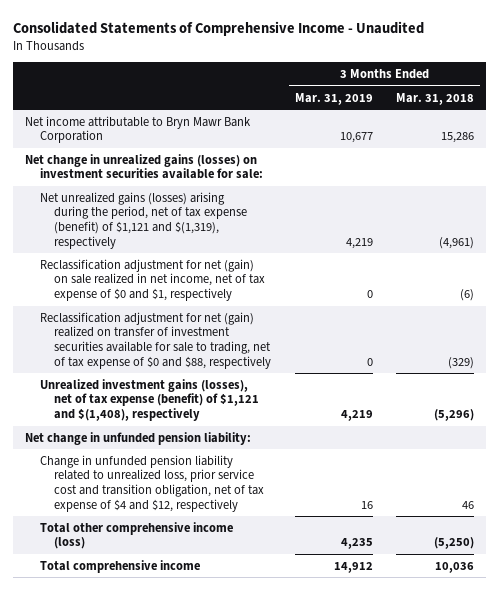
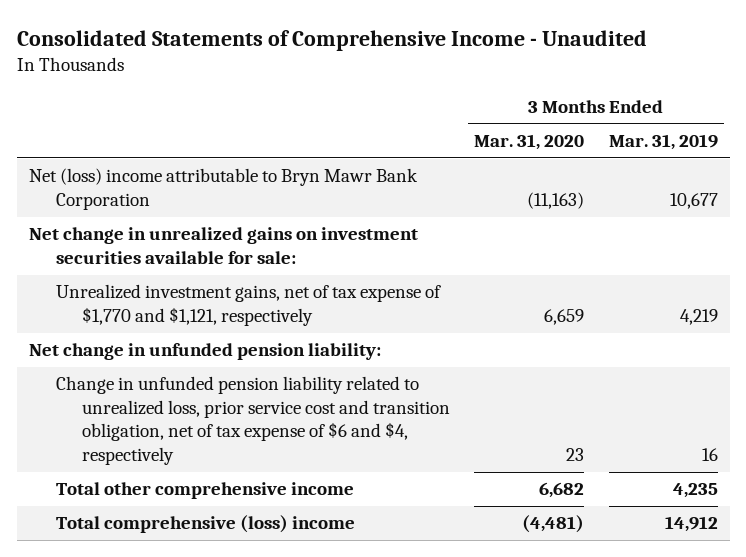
[396,92,475,105] Mar. 31, 2018 -> none
none -> [474,134,585,151] Mar. 31, 2020
[39,191,248,249] Net unrealized gains (losses) arising during the period, net of tax expense (benefit) of $1,121 and $(1,319), respectively -> none
[39,258,266,302] Reclassification adjustment for net (gain) on sale realized in net income, net of tax expense of $0 and $1, respectively -> none
[39,311,272,369] Reclassification adjustment for net (gain) realized on transfer of investment securities available for sale to trading, net of tax expense of $0 and $88, respectively -> none
[24,115,251,144] Net income attributable to Bryn Mawr Bank Corporation -> [28,168,418,210] Net (loss) income attributable to Bryn Mawr Bank Corporation
[24,153,263,180] Net change in unrealized gains (losses) on investment securities available for sale: -> [28,227,418,264] Net change in unrealized gains on investment securities available for sale:
[39,378,260,422] Unrealized investment gains (losses), net of tax expense (benefit) of $1,121 and $(1,408), respectively -> [55,284,441,326] Unrealized investment gains, net of tax expense of $1,770 and $1,121, respectively
[39,454,265,512] Change in unfunded pension liability related to unrealized loss, prior service cost and transition obligation, net of tax expense of $4 and $12, respectively -> [55,376,451,465] Change in unfunded pension liability related to unrealized loss, prior service cost and transition obligation, net of tax expense of $6 and $4, respectively
[39,521,233,550] Total other comprehensive income (loss) -> [55,482,354,500] Total other comprehensive income
[39,559,200,573] Total comprehensive income -> [55,515,355,534] Total comprehensive (loss) income

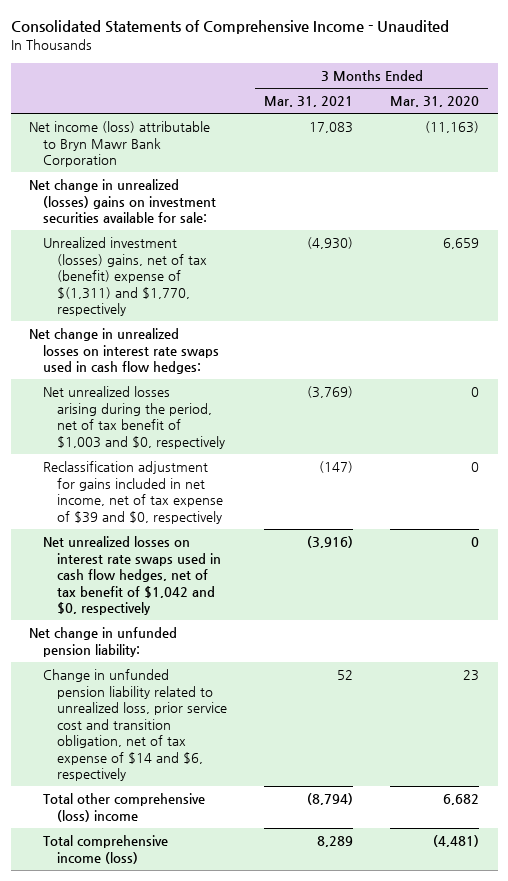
[608,134,718,151] Mar. 31, 2019 -> none
none -> [264,96,354,108] Mar. 31, 2021
[28,168,418,210] Net (loss) income attributable to Bryn Mawr Bank Corporation -> [29,121,211,168] Net income (loss) attributable to Bryn Mawr Bank Corporation
[28,227,418,264] Net change in unrealized gains on investment securities available for sale: -> [29,179,217,224] Net change in unrealized (losses) gains on investment securities available for sale:
[55,284,441,326] Unrealized investment gains, net of tax expense of $1,770 and $1,121, respectively -> [43,237,208,317] Unrealized investment (losses) gains, net of tax (benefit) expense of $(1,311) and $1,770, respectively
none -> [29,328,220,375] Net change in unrealized losses on interest rate swaps used in cash flow hedges:
none -> [43,386,226,449] Net unrealized losses arising during the period, net of tax benefit of $1,003 and $0, respectively
none -> [43,461,224,524] Reclassification adjustment for gains included in net income, net of tax expense of $39 and $0, respectively
none -> [43,536,222,616] Net unrealized losses on interest rate swaps used in cash flow hedges, net of tax benefit of $1,042 and $0, respectively
[55,376,451,465] Change in unfunded pension liability related to unrealized loss, prior service cost and transition obligation, net of tax expense of $6 and $4, respectively -> [43,669,228,782] Change in unfunded pension liability related to unrealized loss, prior service cost and transition obligation, net of tax expense of $14 and $6, respectively
[55,482,354,500] Total other comprehensive income -> [43,793,206,822] Total other comprehensive (loss) income
[55,515,355,534] Total comprehensive (loss) income -> [43,835,169,864] Total comprehensive income (loss)

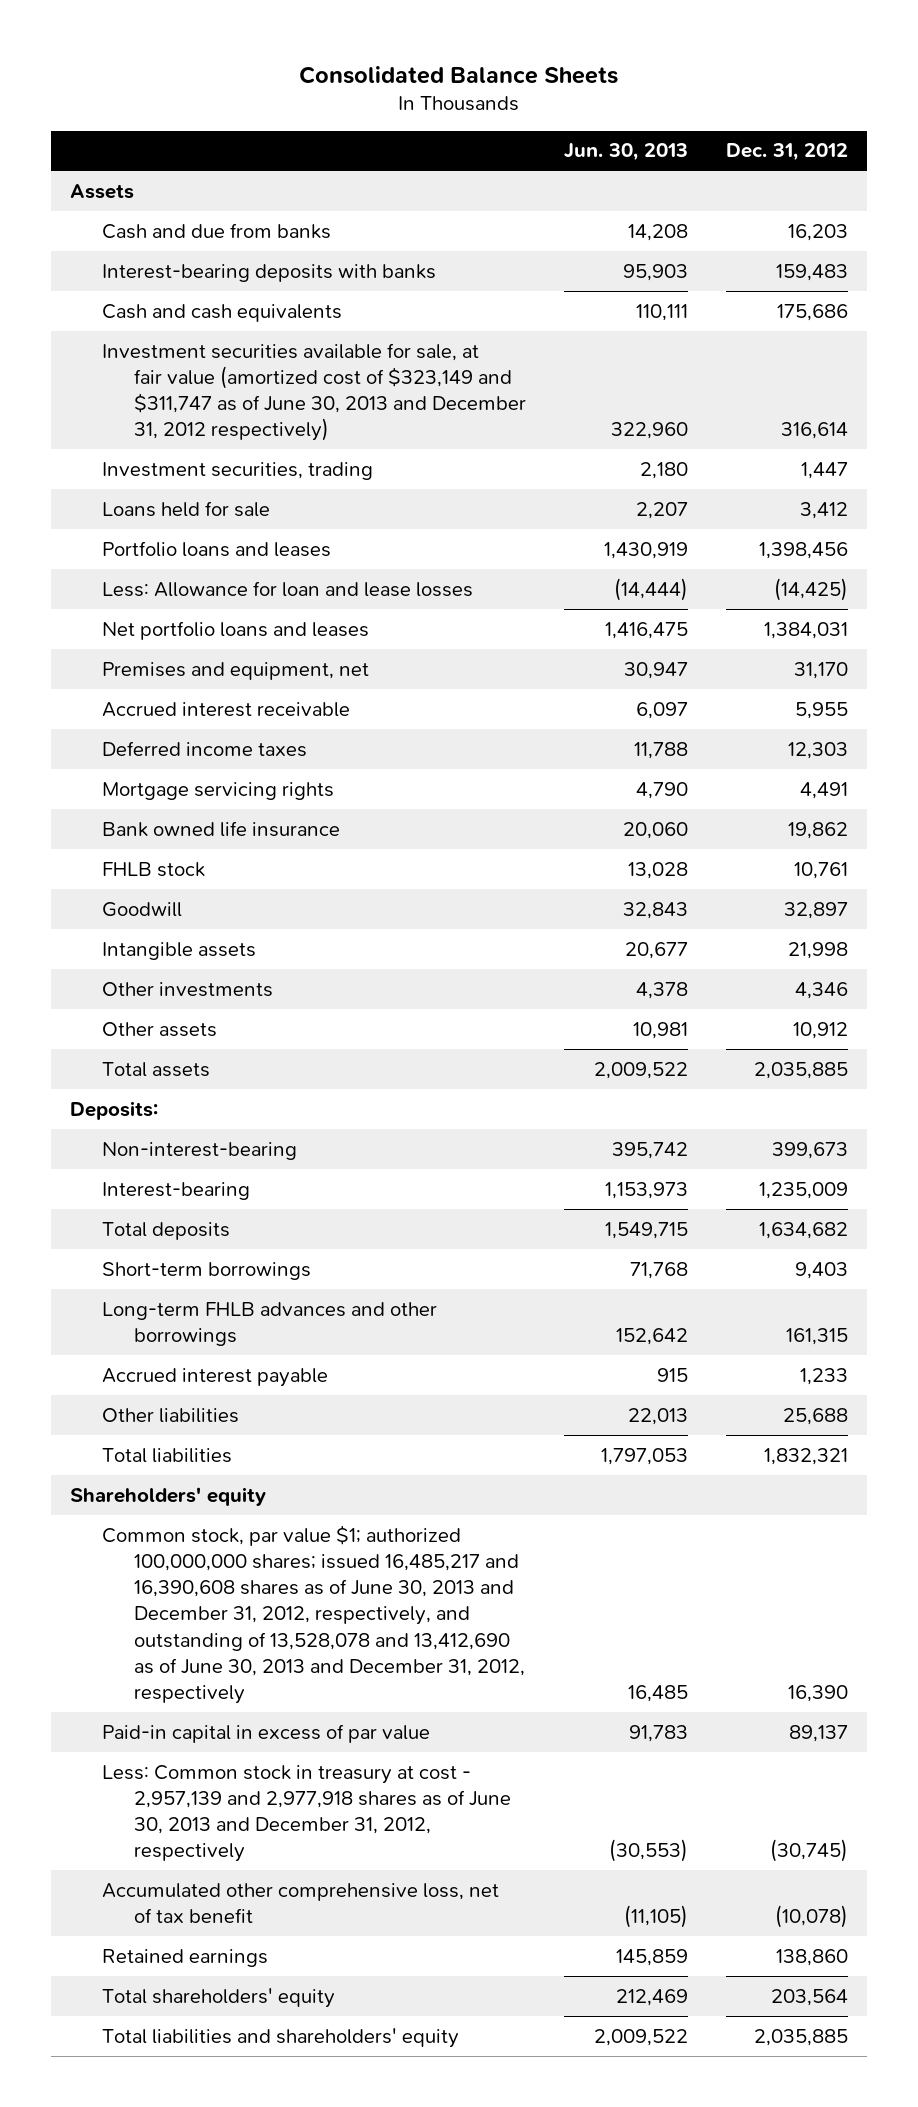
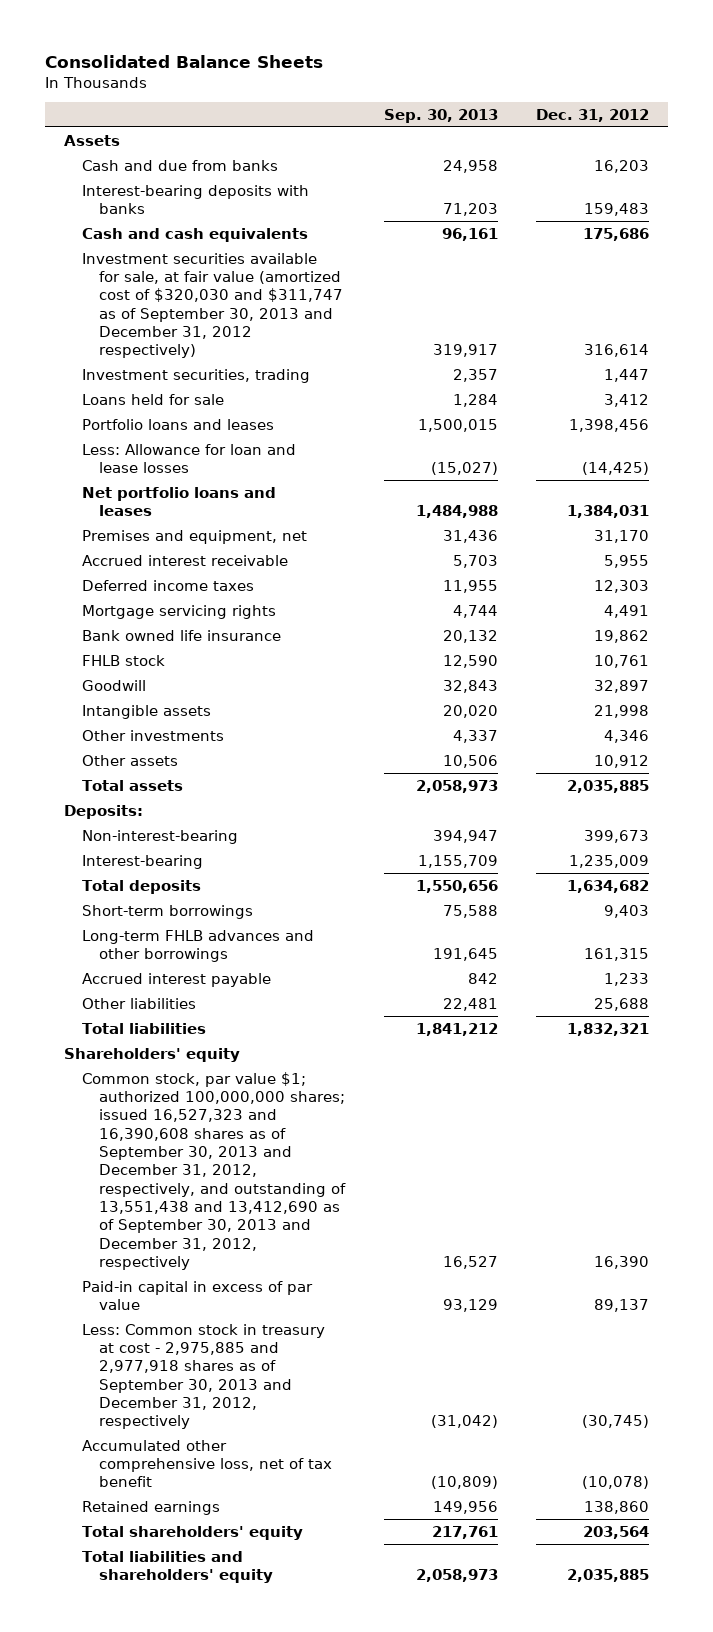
[564,143,689,162] Jun. 30, 2013 -> none
none -> [383,109,498,124] Sep. 30, 2013
[102,342,527,442] Investment securities available for sale, at fair value (amortized cost of $323,149 and $311,747 as of June 30, 2013 and December 31, 2012 respectively) -> [81,252,344,359] Investment securities available for sale, at fair value (amortized cost of $320,030 and $311,747 as of September 30, 2013 and December 31, 2012 respectively)
[102,1524,526,1704] Common stock, par value $1; authorized 100,000,000 shares; issued 16,485,217 and 16,390,608 shares as of June 30, 2013 and December 31, 2012, respectively, and outstanding of 13,528,078 and 13,412,690 as of June 30, 2013 and December 31, 2012, respectively -> [81,1071,347,1270] Common stock, par value $1; authorized 100,000,000 shares; issued 16,527,323 and 16,390,608 shares as of September 30, 2013 and December 31, 2012, respectively, and outstanding of 13,551,438 and 13,412,690 as of September 30, 2013 and December 31, 2012, respectively
[102,1764,512,1863] Less: Common stock in treasury at cost - 2,957,139 and 2,977,918 shares as of June 30, 2013 and December 31, 2012, respectively -> [81,1323,325,1430] Less: Common stock in treasury at cost - 2,975,885 and 2,977,918 shares as of September 30, 2013 and December 31, 2012, respectively

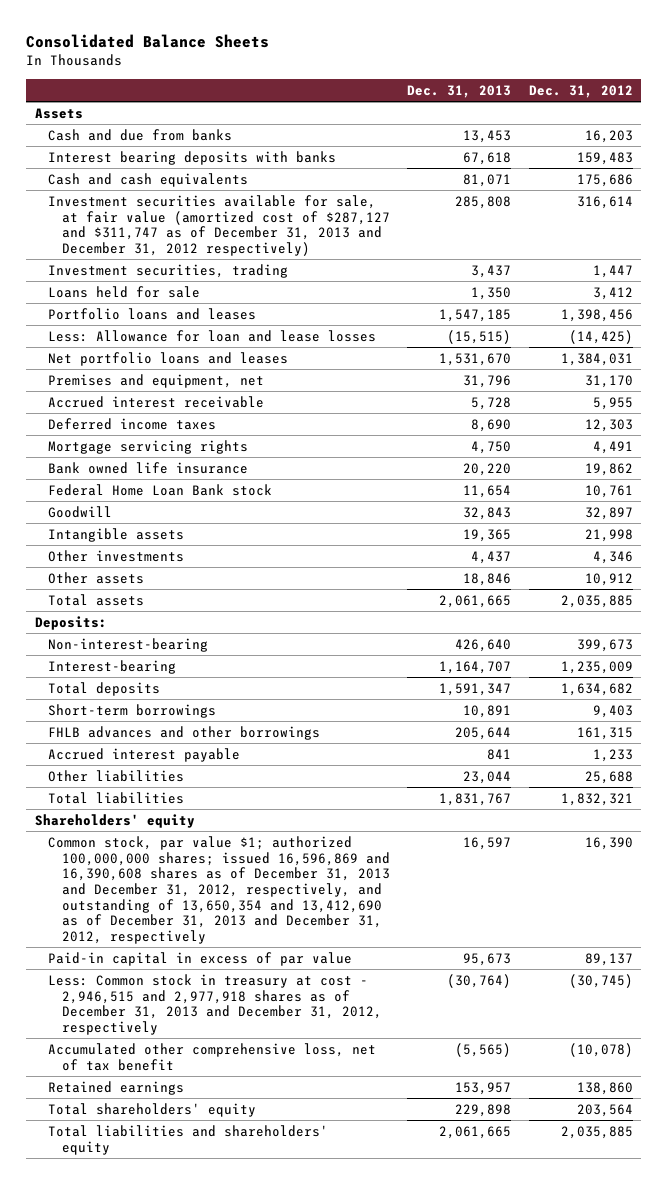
[383,109,498,124] Sep. 30, 2013 -> none
none -> [407,84,512,98] Dec. 31, 2013
[81,184,309,214] Interest-bearing deposits with banks -> [48,150,337,165] Interest bearing deposits with banks
[81,252,344,359] Investment securities available for sale, at fair value (amortized cost of $320,030 and $311,747 as of September 30, 2013 and December 31, 2012 respectively) -> [48,194,391,256] Investment securities available for sale, at fair value (amortized cost of $287,127 and $311,747 as of December 31, 2013 and December 31, 2012 respectively)
[81,654,165,666] FHLB stock -> [48,483,273,496] Federal Home Loan Bank stock
[81,929,314,962] Long-term FHLB advances and other borrowings -> [48,725,321,740] FHLB advances and other borrowings
[81,1071,347,1270] Common stock, par value $1; authorized 100,000,000 shares; issued 16,527,323 and 16,390,608 shares as of September 30, 2013 and December 31, 2012, respectively, and outstanding of 13,551,438 and 13,412,690 as of September 30, 2013 and December 31, 2012, respectively -> [48,835,391,944] Common stock, par value $1; authorized 100,000,000 shares; issued 16,596,869 and 16,390,608 shares as of December 31, 2013 and December 31, 2012, respectively, and outstanding of 13,650,354 and 13,412,690 as of December 31, 2013 and December 31, 2012, respectively
[81,1323,325,1430] Less: Common stock in treasury at cost - 2,975,885 and 2,977,918 shares as of September 30, 2013 and December 31, 2012, respectively -> [48,973,383,1035] Less: Common stock in treasury at cost - 2,946,515 and 2,977,918 shares as of December 31, 2013 and December 31, 2012, respectively

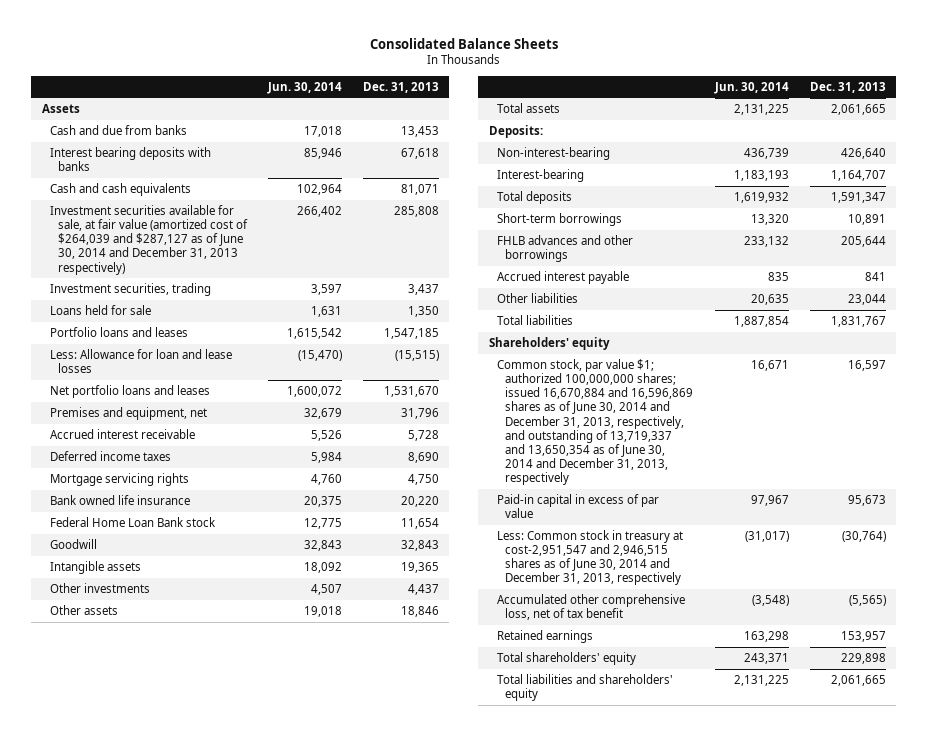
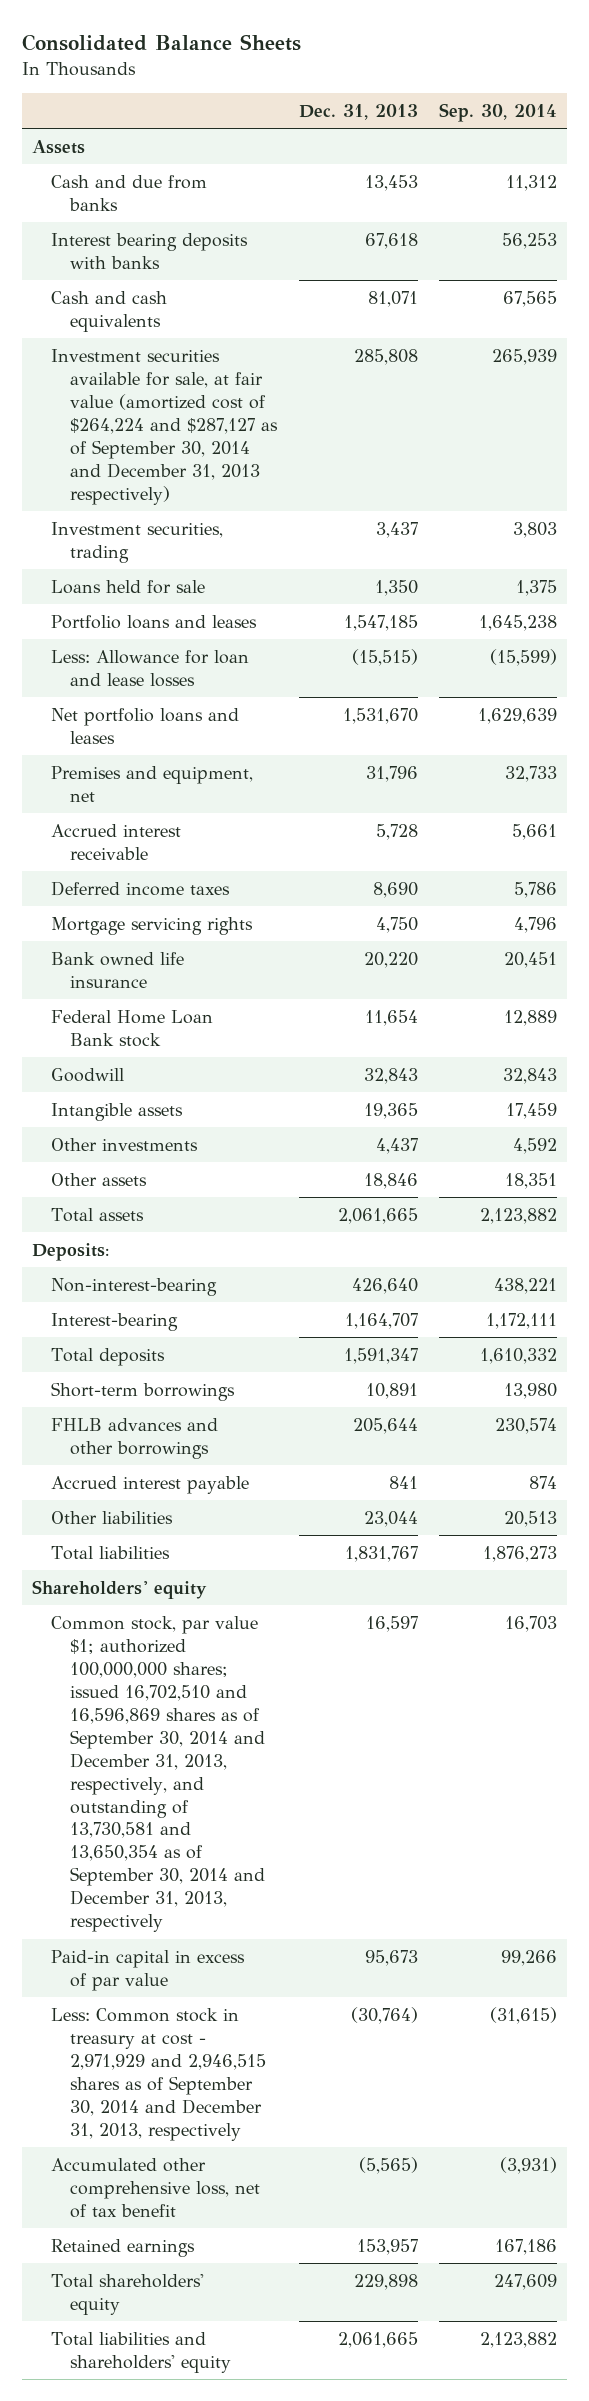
[266,81,342,94] Jun. 30, 2014 -> none
none -> [438,102,557,122] Sep. 30, 2014
[49,205,248,275] Investment securities available for sale, at fair value (amortized cost of $264,039 and $287,127 as of June 30, 2014 and December 31, 2013 respectively) -> [51,348,279,505] Investment securities available for sale, at fair value (amortized cost of $264,224 and $287,127 as of September 30, 2014 and December 31, 2013 respectively)
[496,359,693,486] Common stock, par value $1; authorized 100,000,000 shares; issued 16,670,884 and 16,596,869 shares as of June 30, 2014 and December 31, 2013, respectively, and outstanding of 13,719,337 and 13,650,354 as of June 30, 2014 and December 31, 2013, respectively -> [51,1615,266,1933] Common stock, par value $1; authorized 100,000,000 shares; issued 16,702,510 and 16,596,869 shares as of September 30, 2014 and December 31, 2013, respectively, and outstanding of 13,730,581 and 13,650,354 as of September 30, 2014 and December 31, 2013, respectively
[496,530,683,586] Less: Common stock in treasury at cost-2,951,547 and 2,946,515 shares as of June 30, 2014 and December 31, 2013, respectively -> [51,2007,267,2141] Less: Common stock in treasury at cost - 2,971,929 and 2,946,515 shares as of September 30, 2014 and December 31, 2013, respectively

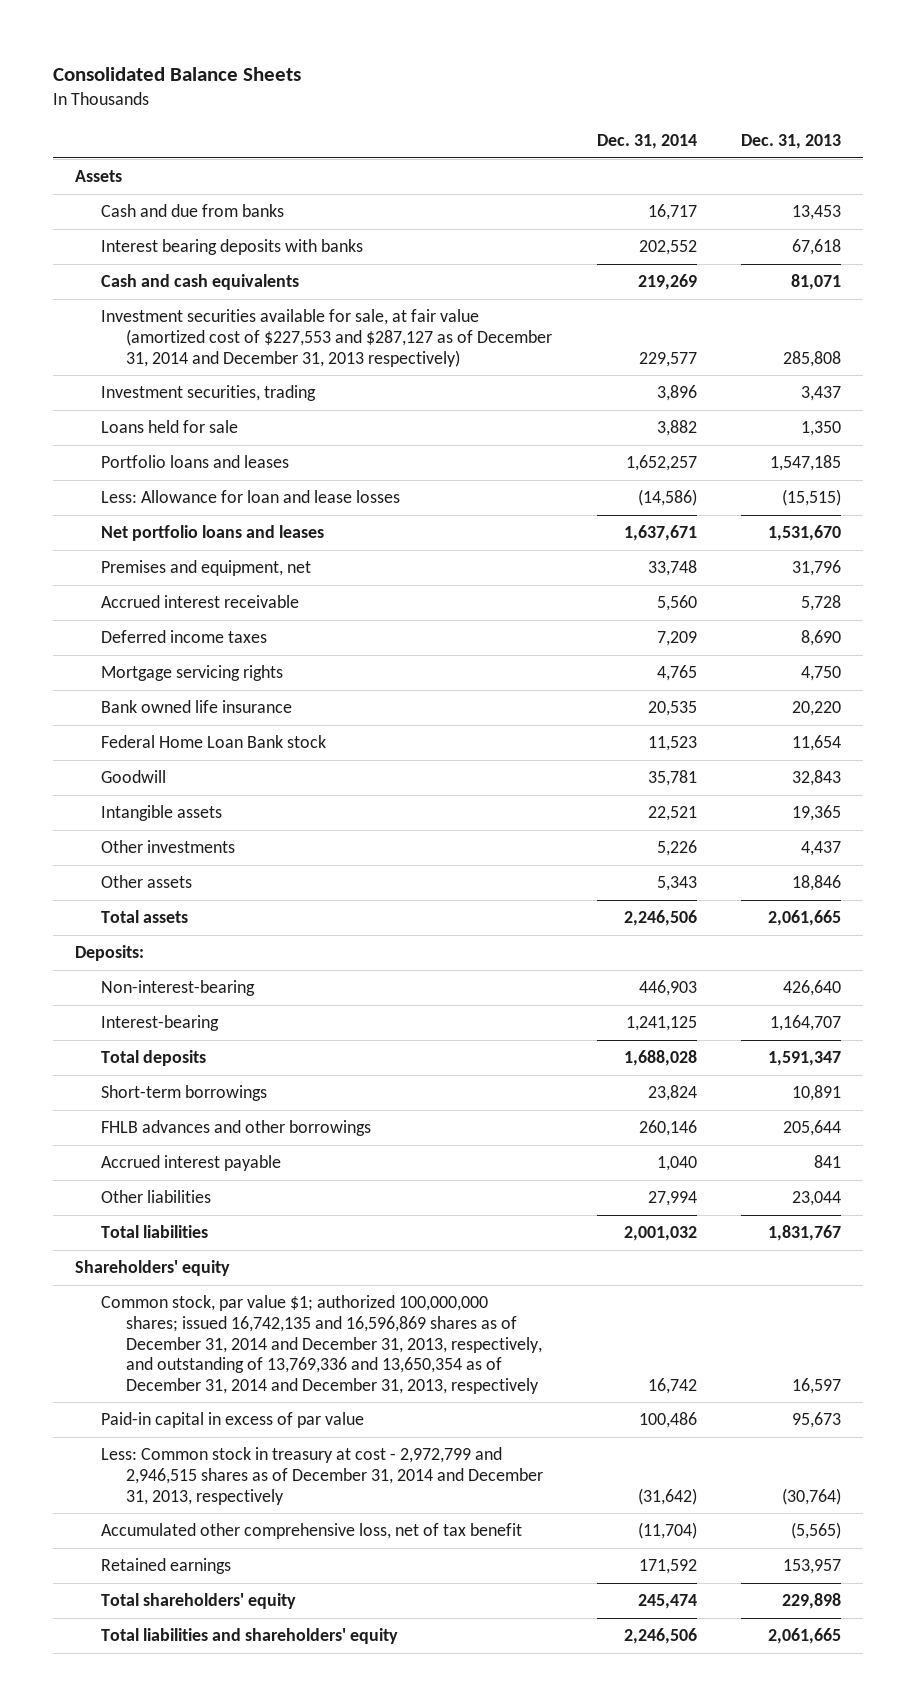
[438,102,557,122] Sep. 30, 2014 -> none
none -> [596,134,697,150] Dec. 31, 2014
[51,348,279,505] Investment securities available for sale, at fair value (amortized cost of $264,224 and $287,127 as of September 30, 2014 and December 31, 2013 respectively) -> [100,309,553,367] Investment securities available for sale, at fair value (amortized cost of $227,553 and $287,127 as of December 31, 2014 and December 31, 2013 respectively)
[51,1615,266,1933] Common stock, par value $1; authorized 100,000,000 shares; issued 16,702,510 and 16,596,869 shares as of September 30, 2014 and December 31, 2013, respectively, and outstanding of 13,730,581 and 13,650,354 as of September 30, 2014 and December 31, 2013, respectively -> [100,1295,543,1394] Common stock, par value $1; authorized 100,000,000 shares; issued 16,742,135 and 16,596,869 shares as of December 31, 2014 and December 31, 2013, respectively, and outstanding of 13,769,336 and 13,650,354 as of December 31, 2014 and December 31, 2013, respectively
[51,2007,267,2141] Less: Common stock in treasury at cost - 2,971,929 and 2,946,515 shares as of September 30, 2014 and December 31, 2013, respectively -> [100,1447,544,1505] Less: Common stock in treasury at cost - 2,972,799 and 2,946,515 shares as of December 31, 2014 and December 31, 2013, respectively

